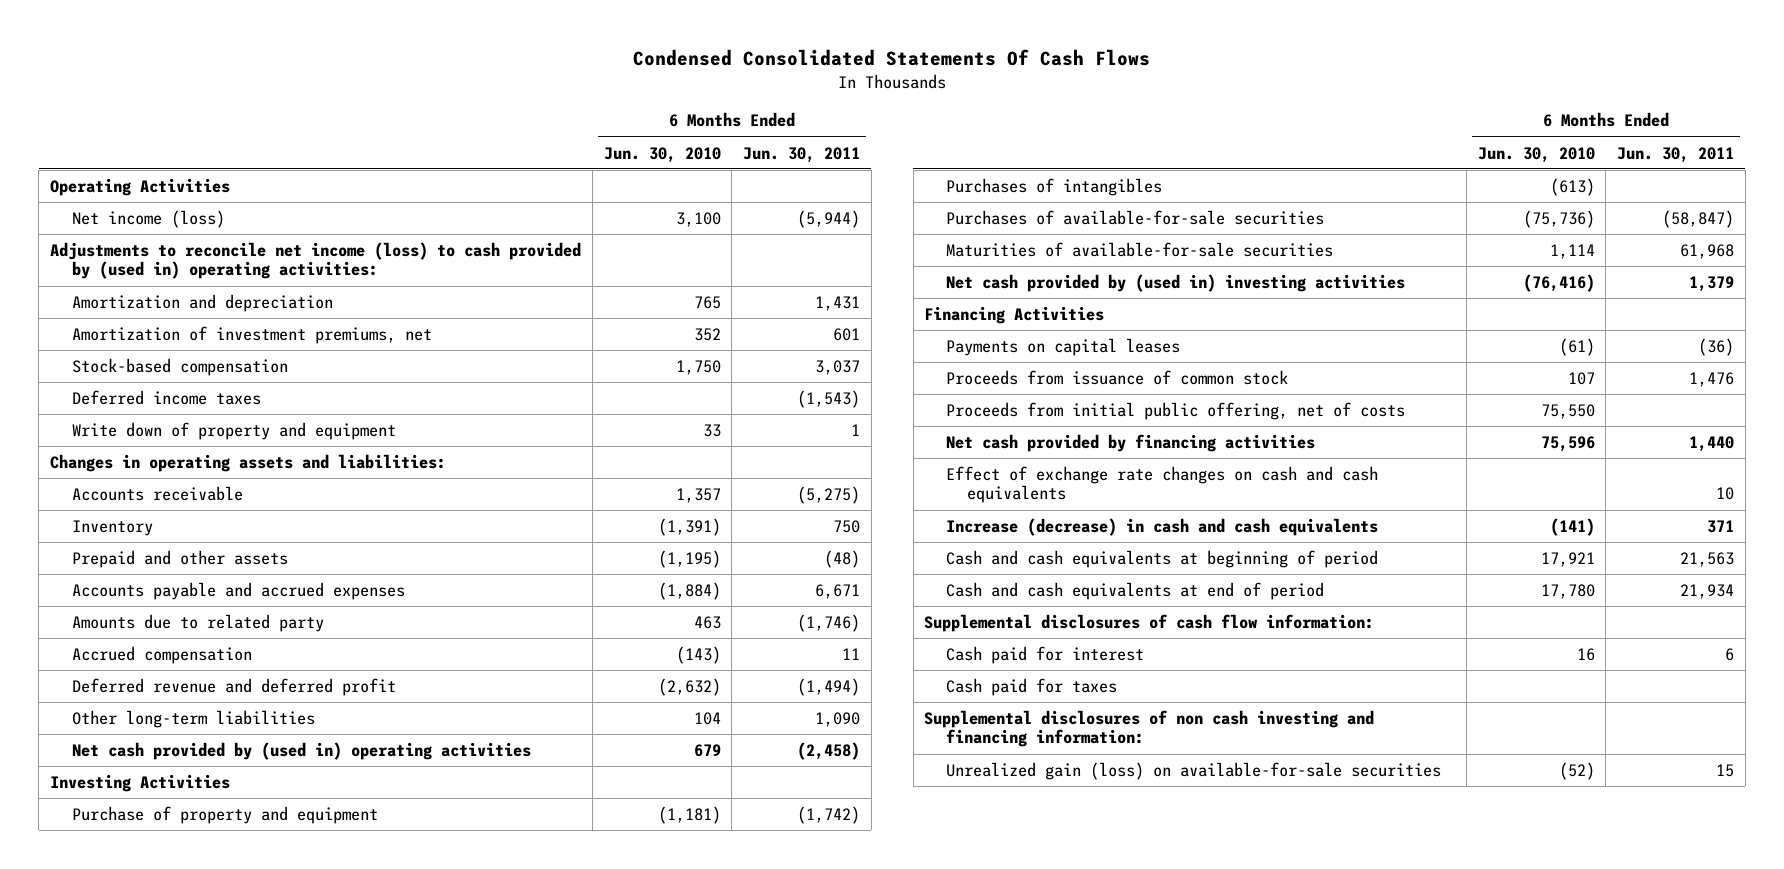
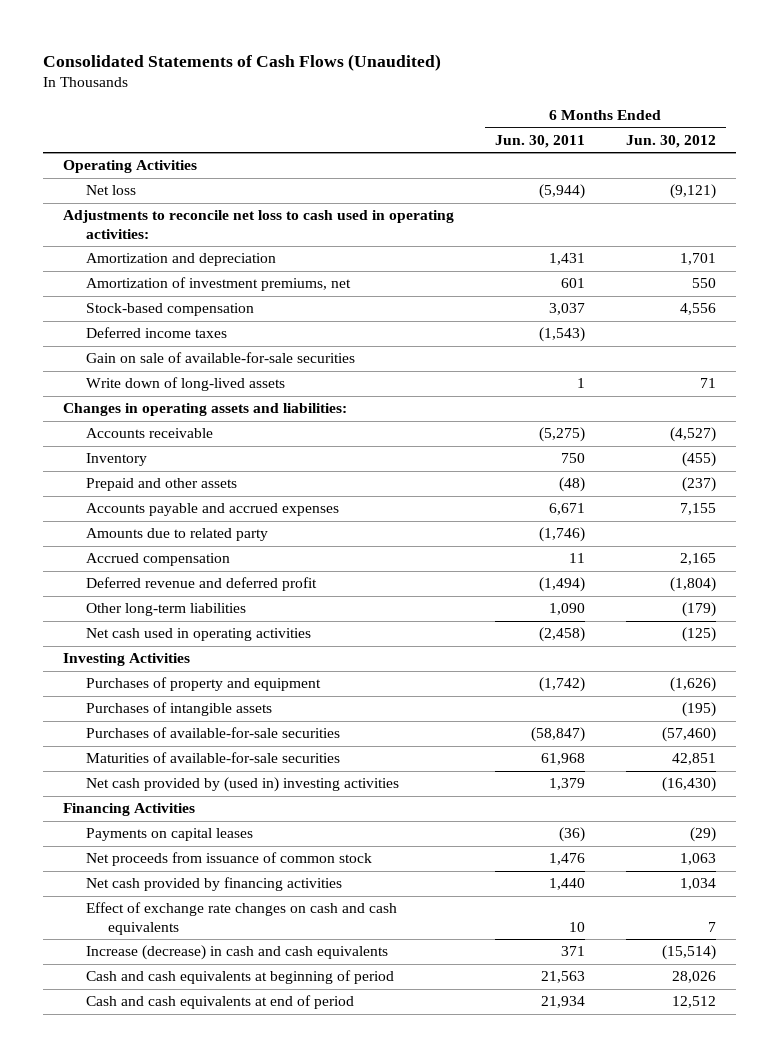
[633,48,1151,66] Condensed Consolidated Statements Of Cash Flows -> [42,53,441,71] Consolidated Statements of Cash Flows (Unaudited)
[603,146,721,163] Jun. 30, 2010 -> none
none -> [625,134,716,148] Jun. 30, 2012
[71,210,225,229] Net income (loss) -> [85,185,136,196] Net loss
[50,242,582,280] Adjustments to reconcile net income (loss) to cash provided by (used in) operating activities: -> [63,210,455,239] Adjustments to reconcile net loss to cash used in operating activities:
none -> [85,352,355,364] Gain on sale of available-for-sale securities
[71,422,396,441] Write down of property and equipment -> [85,377,285,392] Write down of long-lived assets
[71,742,531,761] Net cash provided by (used in) operating activities -> [85,628,311,642] Net cash used in operating activities
[71,806,378,825] Purchase of property and equipment -> [85,677,321,692] Purchases of property and equipment
[945,178,1162,197] Purchases of intangibles -> [85,702,272,717] Purchases of intangible assets
[945,402,1405,421] Proceeds from initial public offering, net of costs -> none
[945,370,1288,386] Proceeds from issuance of common stock -> [85,852,372,867] Net proceeds from issuance of common stock
[924,614,1375,633] Supplemental disclosures of cash flow information: -> none
[945,646,1144,665] Cash paid for interest -> none
[945,678,1117,697] Cash paid for taxes -> none
[924,710,1375,748] Supplemental disclosures of non cash investing and financing information: -> none
[945,762,1441,781] Unrealized gain (loss) on available-for-sale securities -> none

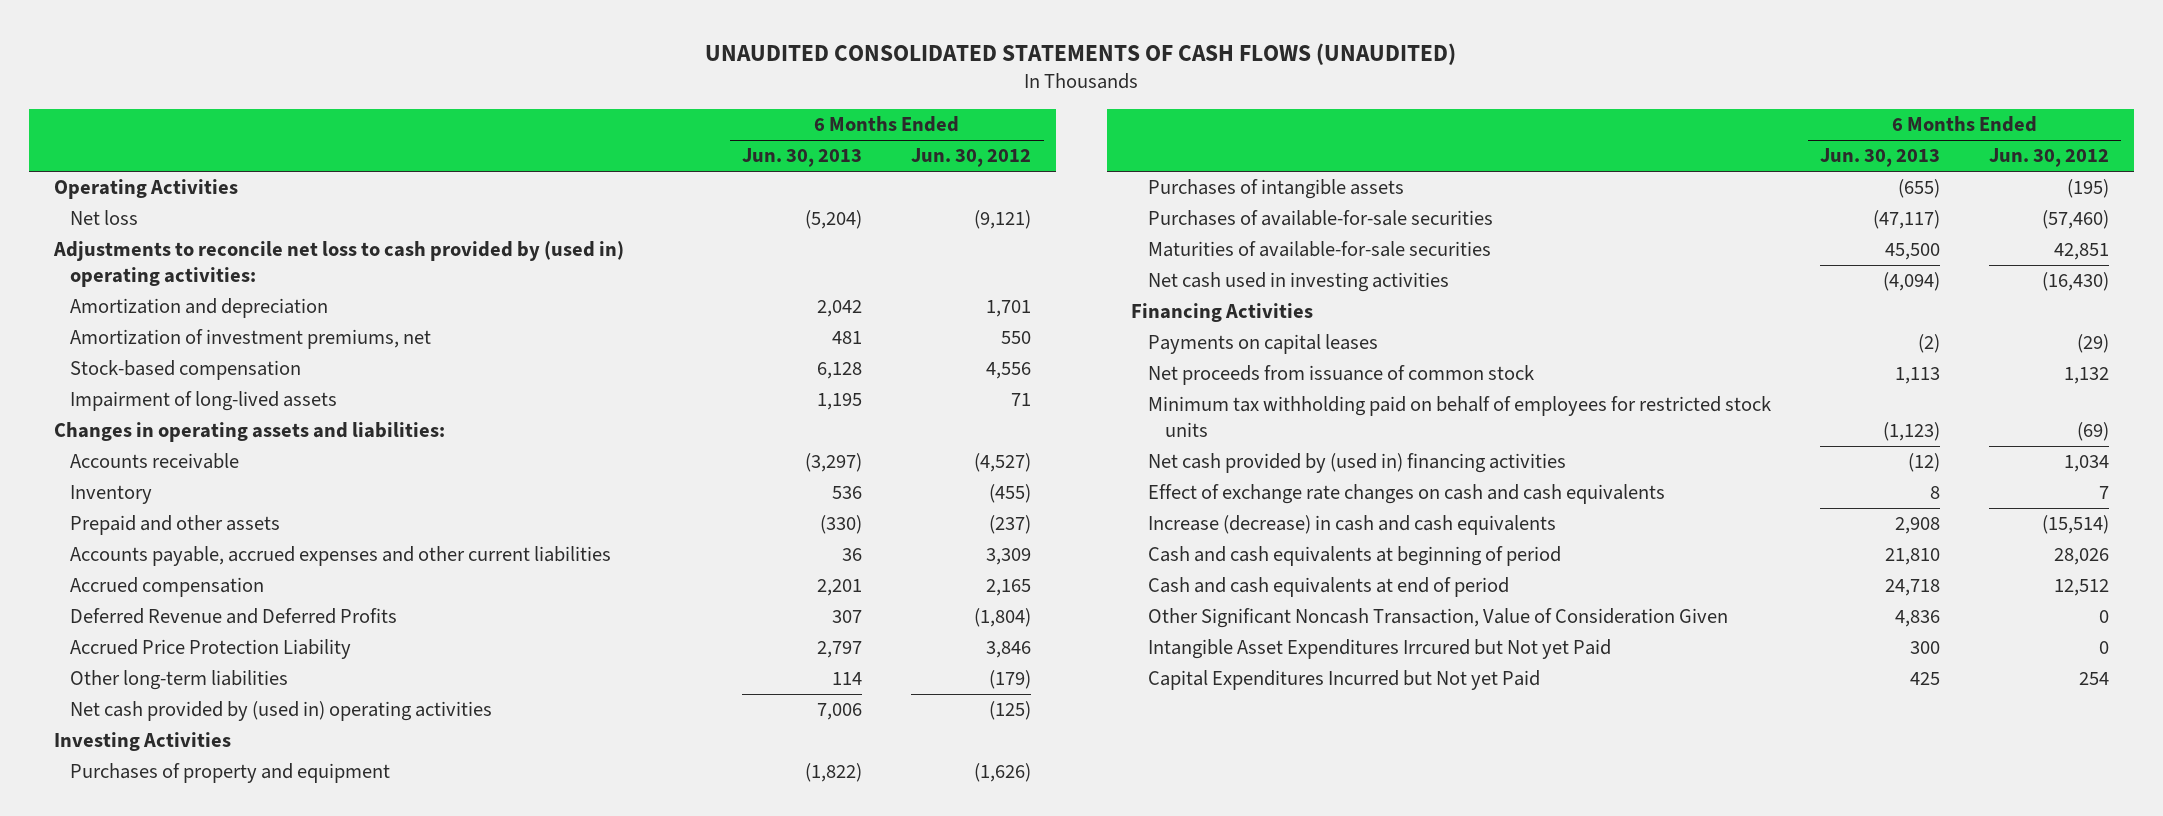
[42,53,441,71] Consolidated Statements of Cash Flows (Unaudited) -> [705,42,1457,65] UNAUDITED CONSOLIDATED STATEMENTS OF CASH FLOWS (UNAUDITED)
[495,134,586,148] Jun. 30, 2011 -> none
none -> [742,148,863,168] Jun. 30, 2013
[63,210,455,239] Adjustments to reconcile net loss to cash used in operating activities: -> [52,241,624,287] Adjustments to reconcile net loss to cash provided by (used in) operating activities:
[85,327,227,339] Deferred income taxes -> none
[85,352,355,364] Gain on sale of available-for-sale securities -> none
[85,377,285,392] Write down of long-lived assets -> [70,391,338,412] Impairment of long-lived assets
[85,528,268,542] Amounts due to related party -> none
[85,503,339,517] Accounts payable and accrued expenses -> [70,546,612,567] Accounts payable, accrued expenses and other current liabilities
[679,503,716,516] 7,155 -> [986,548,1032,566] 3,309
[85,577,317,592] Deferred revenue and deferred profit -> [70,608,398,625] Deferred Revenue and Deferred Profits
none -> [70,639,352,660] Accrued Price Protection Liability
[85,628,311,642] Net cash used in operating activities -> [70,701,493,722] Net cash provided by (used in) operating activities
[85,777,399,793] Net cash provided by (used in) investing activities -> [1148,272,1450,293] Net cash used in investing activities
[679,853,716,866] 1,063 -> [2064,367,2110,385] 1,132
none -> [1148,396,1772,437] Minimum tax withholding paid on behalf of employees for restricted stock units
[85,877,342,892] Net cash provided by financing activities -> [1148,453,1567,474] Net cash provided by (used in) financing activities
none -> [1148,608,1729,629] Other Significant Noncash Transaction, Value of Consideration Given
none -> [1148,639,1612,660] Intangible Asset Expenditures Irrcured but Not yet Paid
none -> [1148,670,1541,691] Capital Expenditures Incurred but Not yet Paid

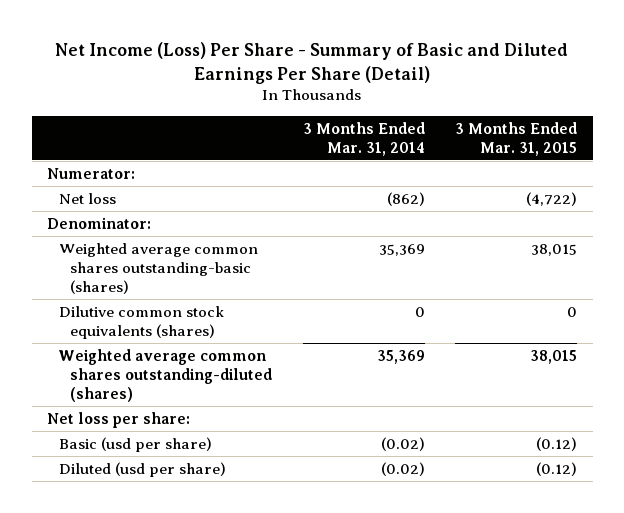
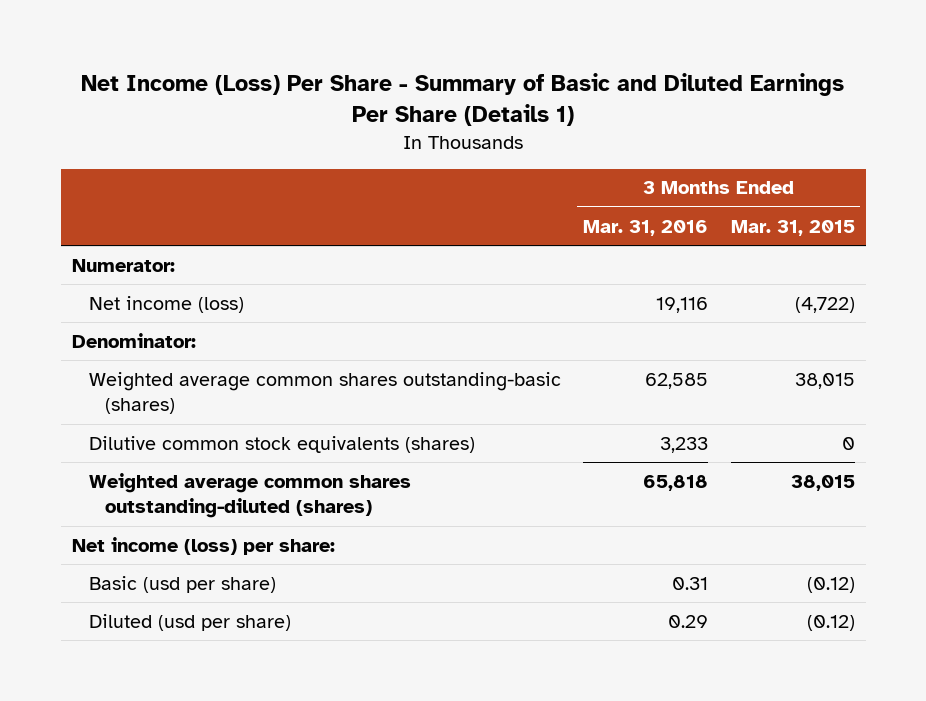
[55,41,569,84] Net Income (Loss) Per Share - Summary of Basic and Diluted Earnings Per Share (Detail) -> [81,73,845,127] Net Income (Loss) Per Share - Summary of Basic and Diluted Earnings Per Share (Details 1)
[302,121,425,156] 3 Months Ended Mar. 31, 2014 -> none
none -> [583,219,709,236] Mar. 31, 2016
[58,192,116,204] Net loss -> [88,295,244,313] Net income (loss)
[46,411,190,428] Net loss per share: -> [71,536,335,555] Net income (loss) per share:

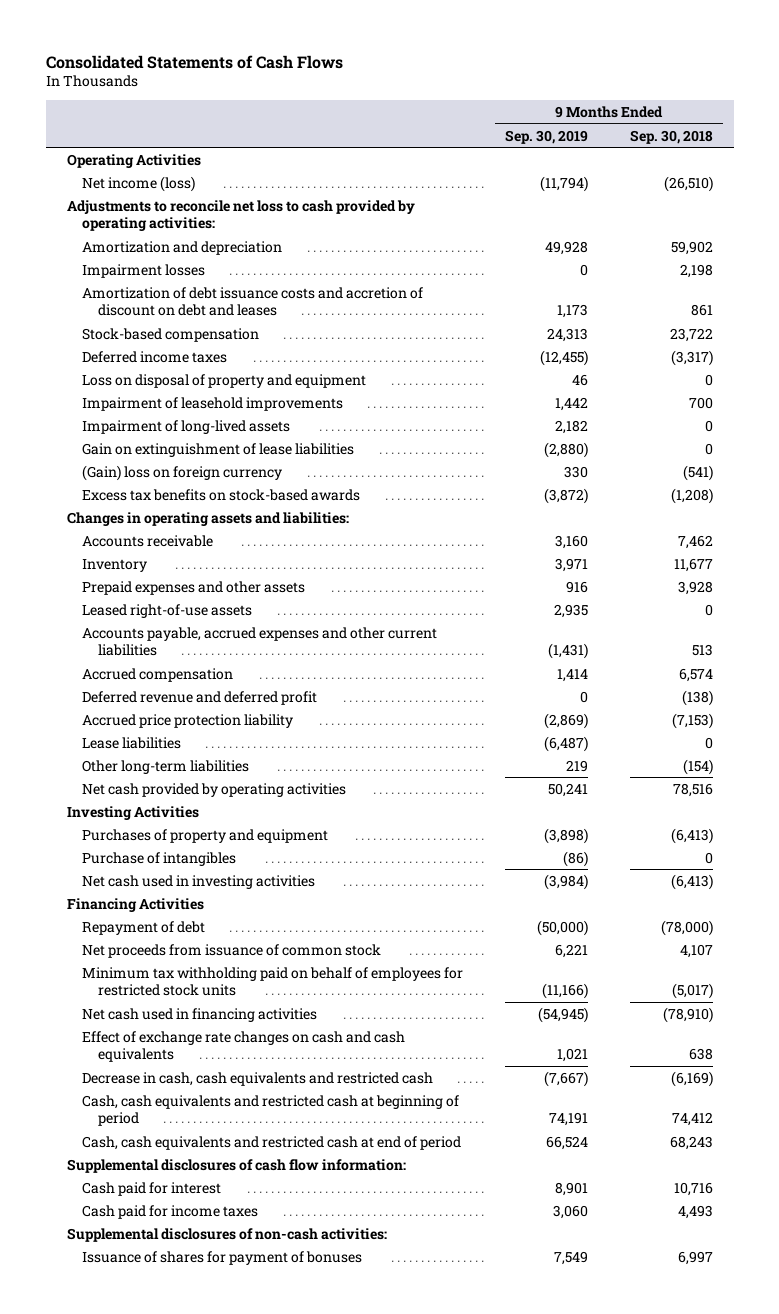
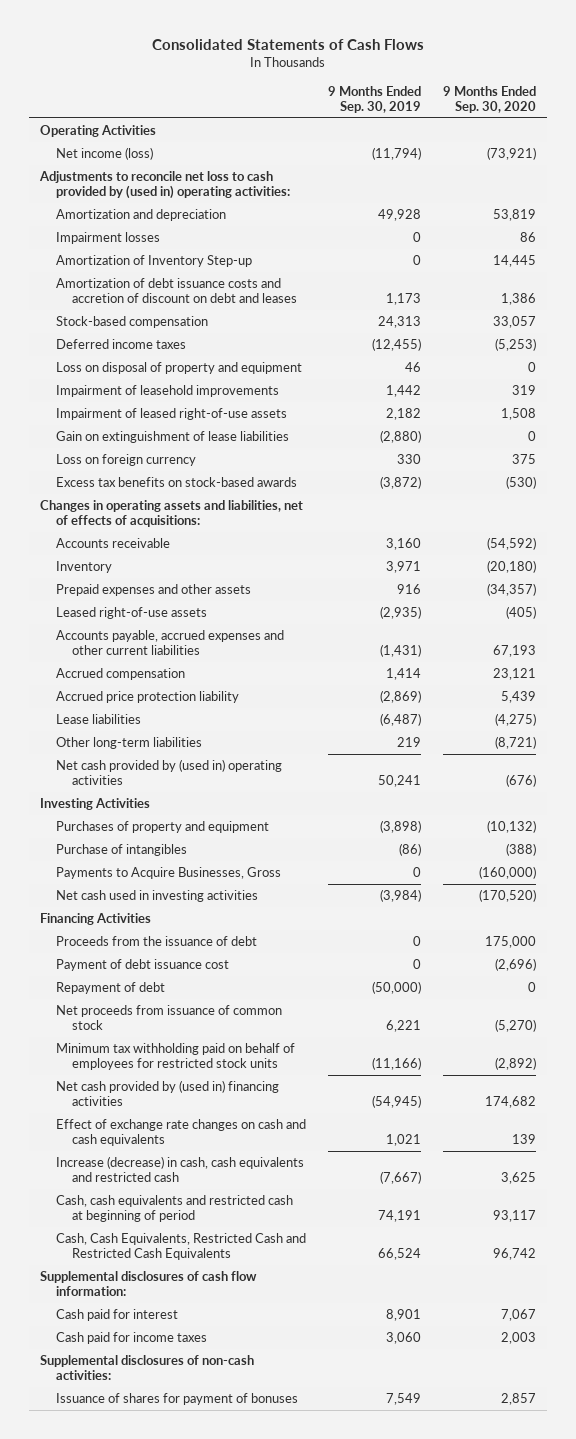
[629,129,713,144] Sep. 30, 2018 -> none
none -> [442,86,536,114] 9 Months Ended Sep. 30, 2020
[66,199,415,232] Adjustments to reconcile net loss to cash provided by operating activities: -> [39,170,291,200] Adjustments to reconcile net loss to cash provided by (used in) operating activities:
none -> [56,254,253,267] Amortization of Inventory Step-up
[82,419,291,434] Impairment of long-lived assets -> [56,407,288,420] Impairment of leased right-of-use assets
[82,464,283,481] (Gain) loss on foreign currency -> [56,453,197,466] Loss on foreign currency
[66,511,349,526] Changes in operating assets and liabilities: -> [40,499,304,528] Changes in operating assets and liabilities, net of effects of acquisitions:
[553,603,588,618] 2,935 -> [380,605,422,619] (2,935)
[82,690,318,705] Deferred revenue and deferred profit -> none
[82,782,347,797] Net cash provided by operating activities -> [56,758,283,786] Net cash provided by (used in) operating activities
none -> [56,866,282,879] Payments to Acquire Businesses, Gross
none -> [56,935,258,946] Proceeds from the issuance of debt
none -> [56,958,230,971] Payment of debt issuance cost
[82,1007,318,1022] Net cash used in financing activities -> [56,1079,280,1107] Net cash provided by (used in) financing activities
[82,1071,434,1086] Decrease in cash, cash equivalents and restricted cash -> [56,1155,305,1183] Increase (decrease) in cash, cash equivalents and restricted cash
[82,1135,462,1150] Cash, cash equivalents and restricted cash at end of period -> [56,1232,307,1261] Cash, Cash Equivalents, Restricted Cash and Restricted Cash Equivalents

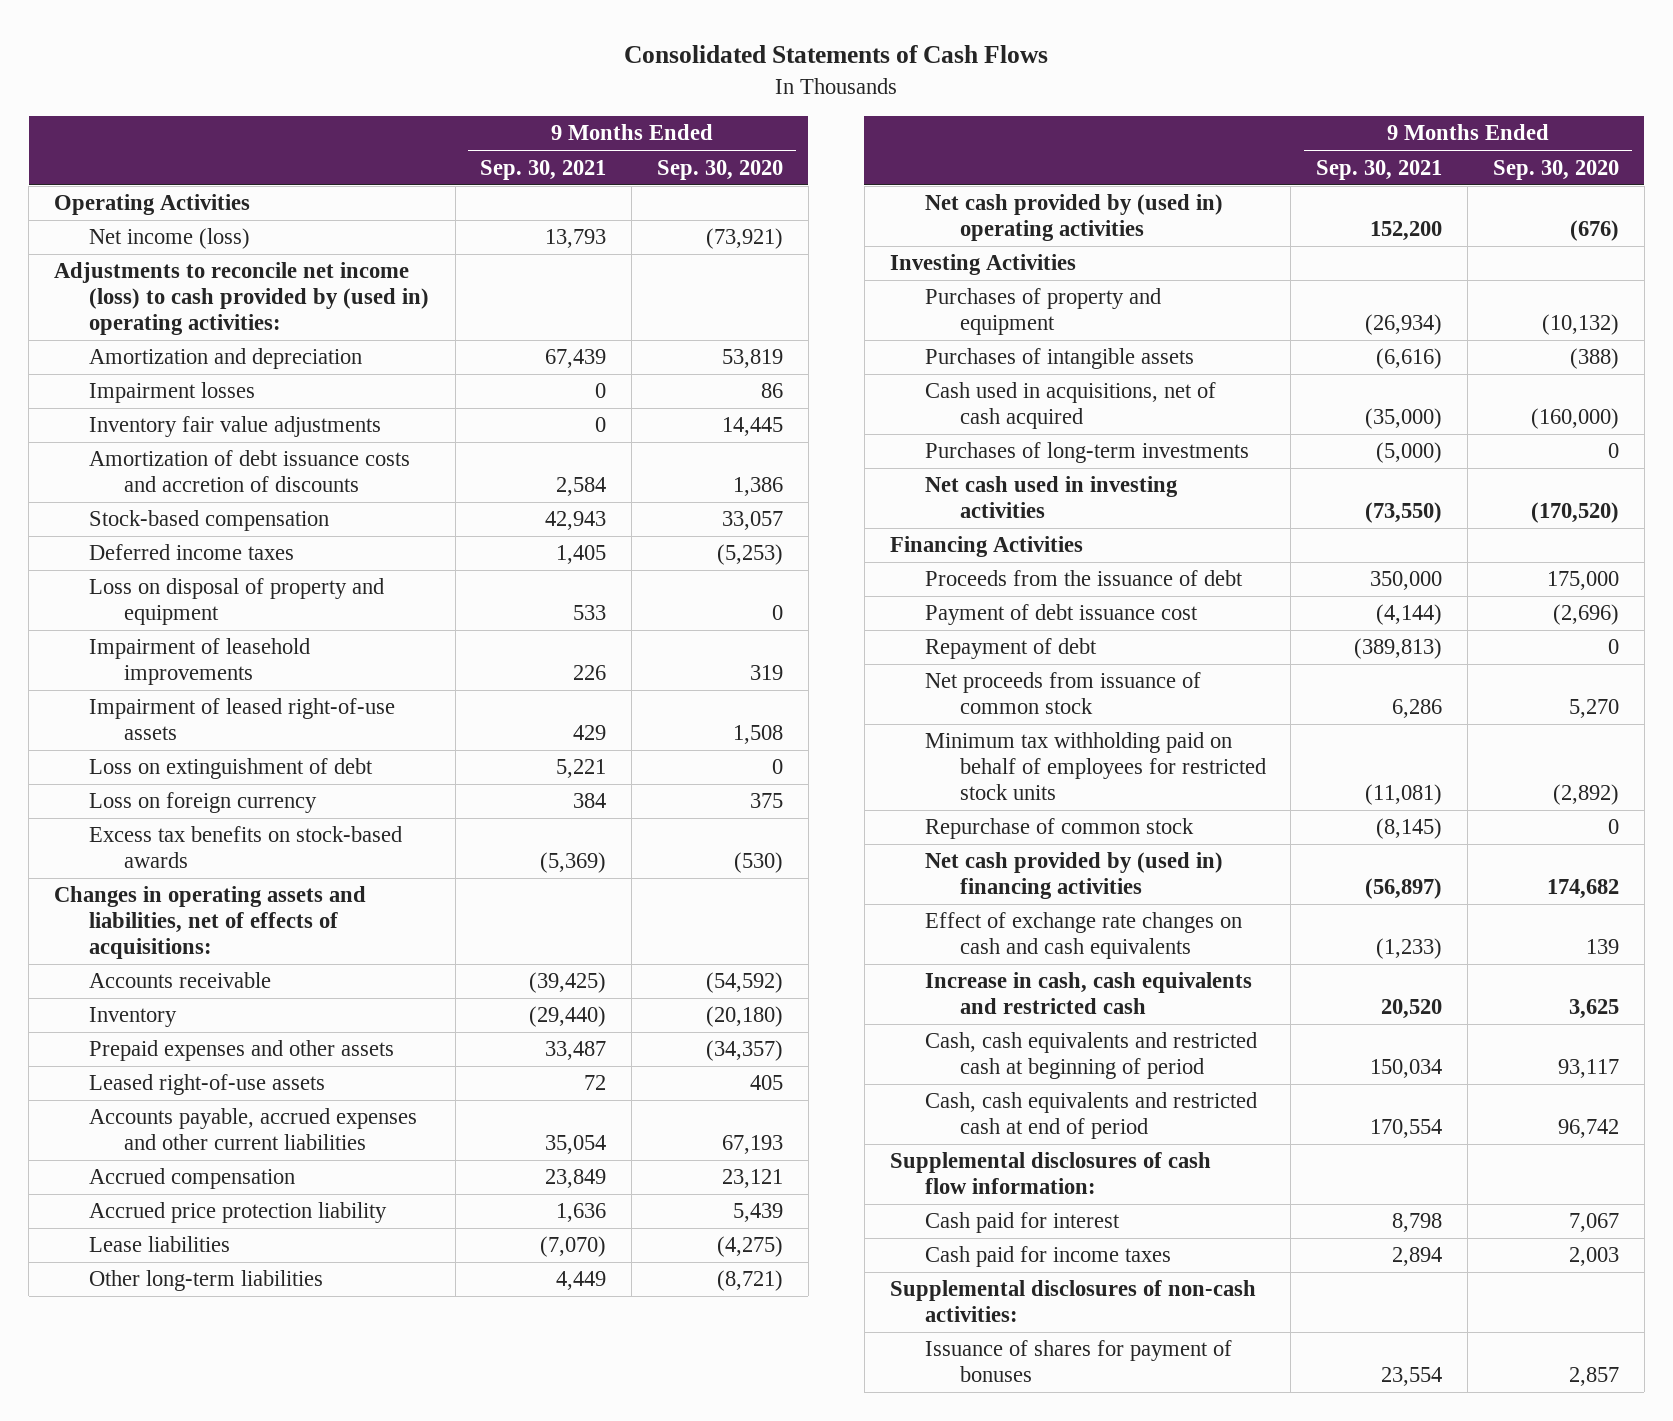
[328,86,422,114] 9 Months Ended Sep. 30, 2019 -> none
none -> [480,159,607,180] Sep. 30, 2021
[39,170,291,200] Adjustments to reconcile net loss to cash provided by (used in) operating activities: -> [53,262,429,336] Adjustments to reconcile net income (loss) to cash provided by (used in) operating activities:
[56,254,253,267] Amortization of Inventory Step-up -> [88,416,381,438] Inventory fair value adjustments
[56,277,297,304] Amortization of debt issuance costs and accretion of discount on debt and leases -> [88,450,410,493] Amortization of debt issuance costs and accretion of discounts
[56,430,290,443] Gain on extinguishment of lease liabilities -> none
none -> [88,758,373,780] Loss on extinguishment of debt
[505,605,536,619] (405) -> [750,1075,784,1091] 405
[56,843,188,856] Purchase of intangibles -> [924,348,1194,370] Purchases of intangible assets
[56,866,282,879] Payments to Acquire Businesses, Gross -> [924,382,1216,430] Cash used in acquisitions, net of cash acquired
none -> [924,442,1249,464] Purchases of long-term investments
[494,1019,536,1033] (5,270) -> [1568,699,1619,719] 5,270
none -> [924,818,1194,840] Repurchase of common stock
[56,1155,305,1183] Increase (decrease) in cash, cash equivalents and restricted cash -> [924,972,1252,1015] Increase in cash, cash equivalents and restricted cash
[56,1232,307,1261] Cash, Cash Equivalents, Restricted Cash and Restricted Cash Equivalents -> [924,1092,1257,1140] Cash, cash equivalents and restricted cash at end of period

